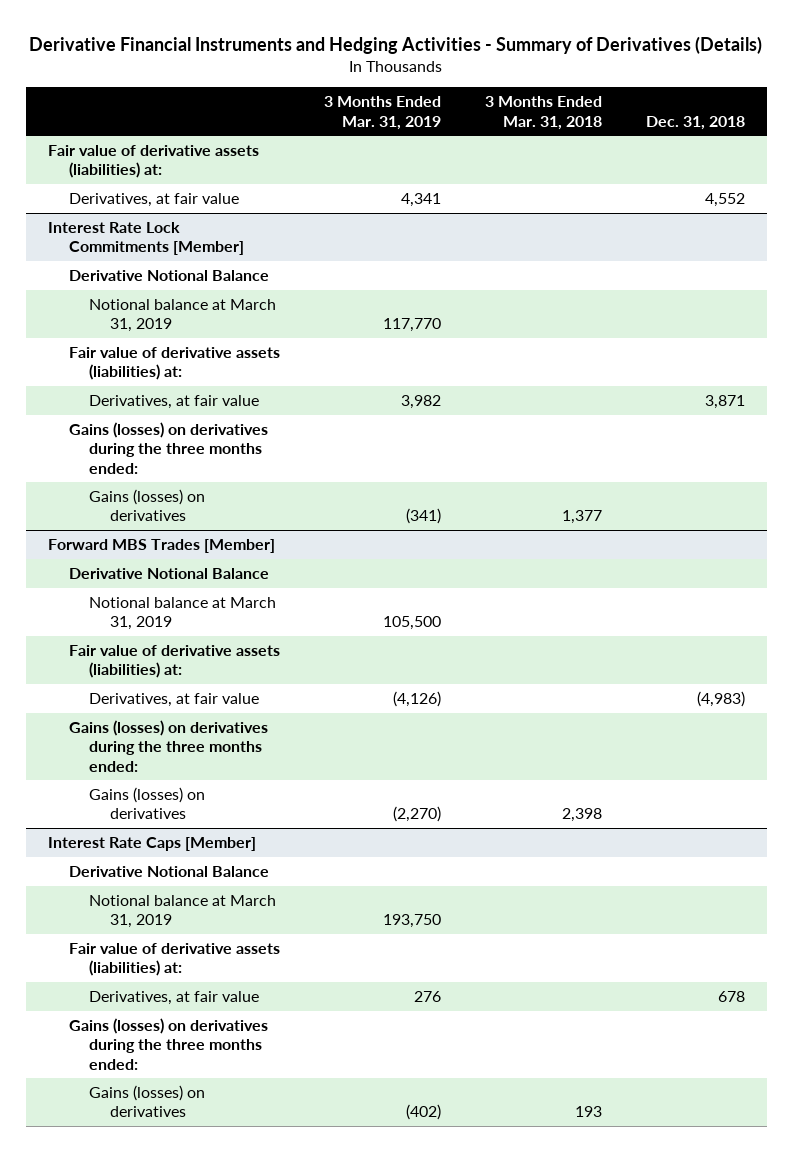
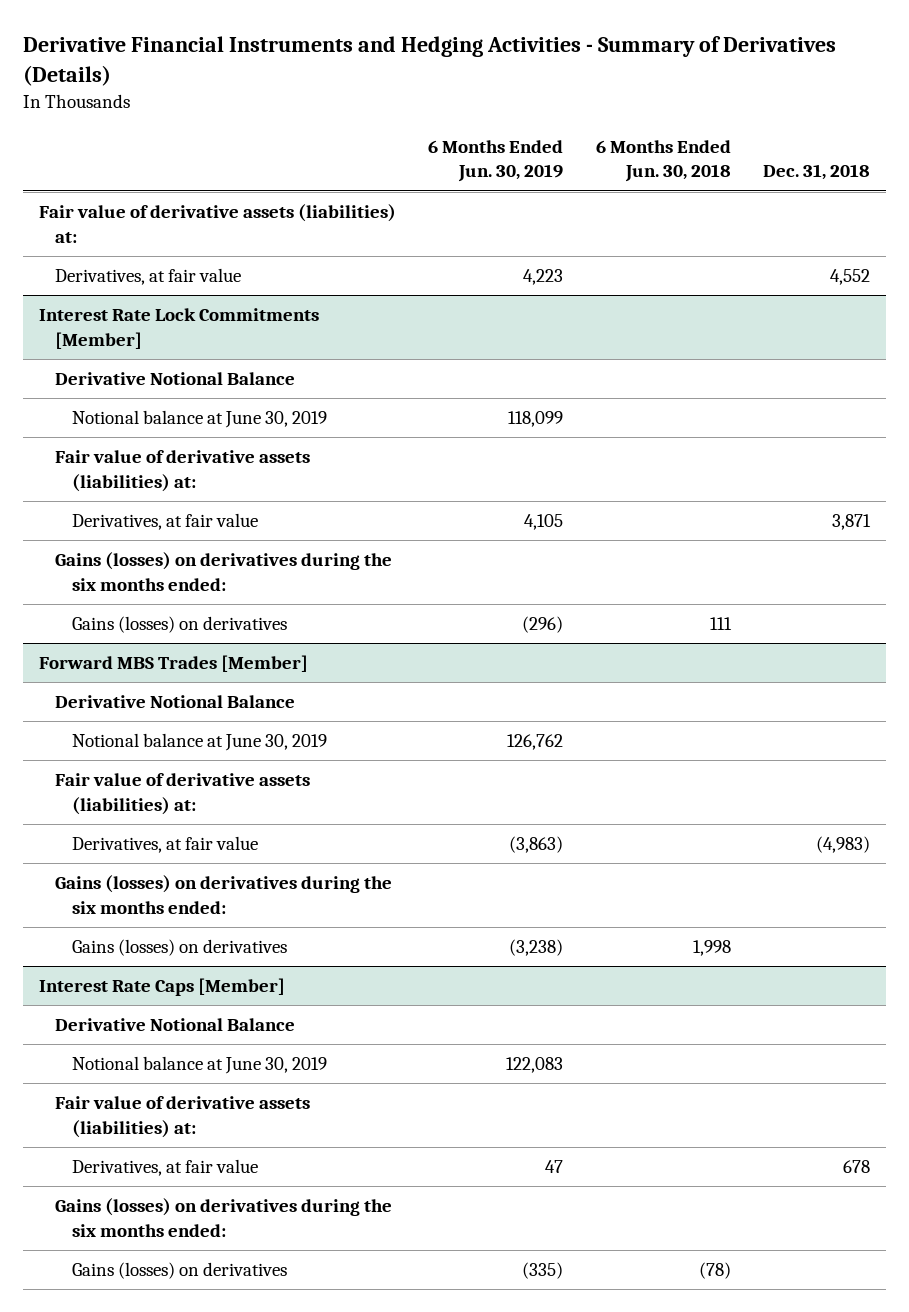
[323,96,441,130] 3 Months Ended Mar. 31, 2019 -> none
[484,96,602,130] 3 Months Ended Mar. 31, 2018 -> none
none -> [428,140,564,183] 6 Months Ended Jun. 30, 2019
none -> [595,140,731,183] 6 Months Ended Jun. 30, 2018
[89,298,277,333] Notional balance at March 31, 2019 -> [71,410,327,429] Notional balance at June 30, 2019
[68,421,268,474] Gains (losses) on derivatives during the three months ended: -> [55,552,393,591] Gains (losses) on derivatives during the six months ended:
[89,596,277,631] Notional balance at March 31, 2019 -> [71,733,327,752] Notional balance at June 30, 2019
[68,719,268,772] Gains (losses) on derivatives during the three months ended: -> [55,875,393,914] Gains (losses) on derivatives during the six months ended:
[89,894,277,929] Notional balance at March 31, 2019 -> [71,1056,327,1075] Notional balance at June 30, 2019
[68,1017,268,1070] Gains (losses) on derivatives during the three months ended: -> [55,1198,393,1237] Gains (losses) on derivatives during the six months ended:

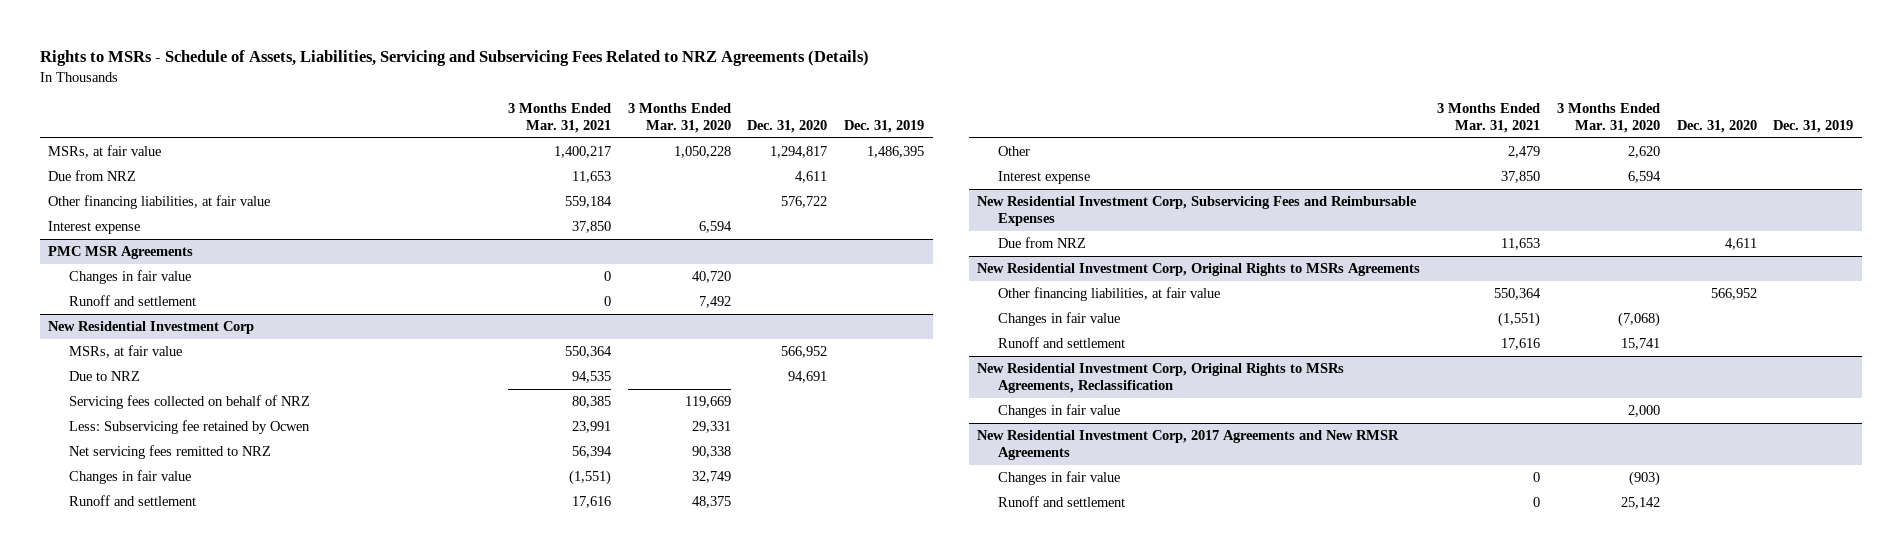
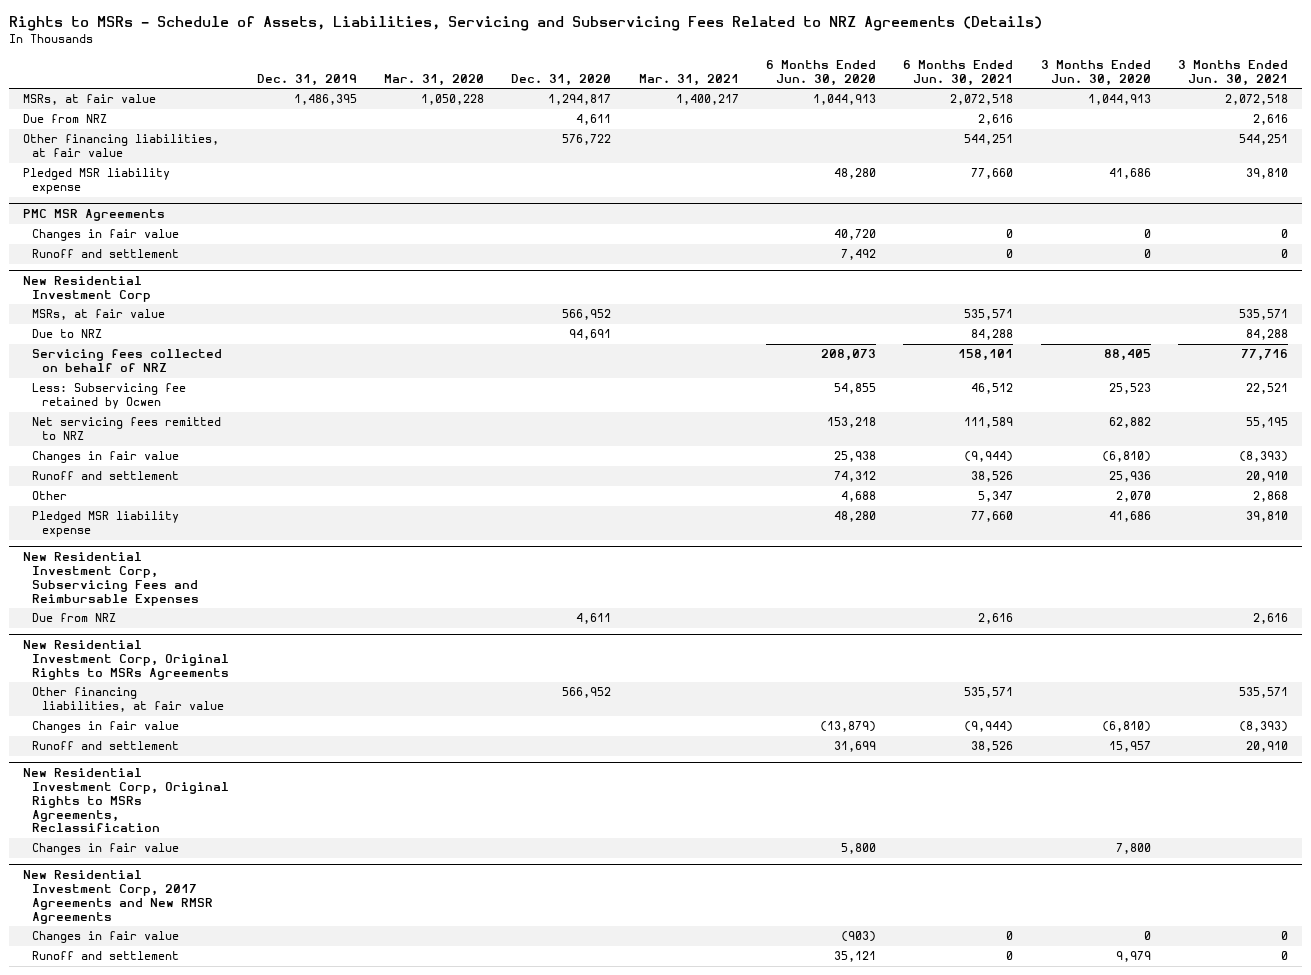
[507,103,611,134] 3 Months Ended Mar. 31, 2021 -> none
[627,103,731,134] 3 Months Ended Mar. 31, 2020 -> none
none -> [383,73,484,86] Mar. 31, 2020
none -> [638,73,739,86] Mar. 31, 2021
none -> [765,59,876,86] 6 Months Ended Jun. 30, 2020
none -> [903,59,1014,86] 6 Months Ended Jun. 30, 2021
none -> [1040,59,1151,86] 3 Months Ended Jun. 30, 2020
none -> [1177,59,1288,86] 3 Months Ended Jun. 30, 2021
[48,220,141,234] Interest expense -> [23,168,171,195] Pledged MSR liability expense
[997,170,1090,184] Interest expense -> [32,511,180,538] Pledged MSR liability expense

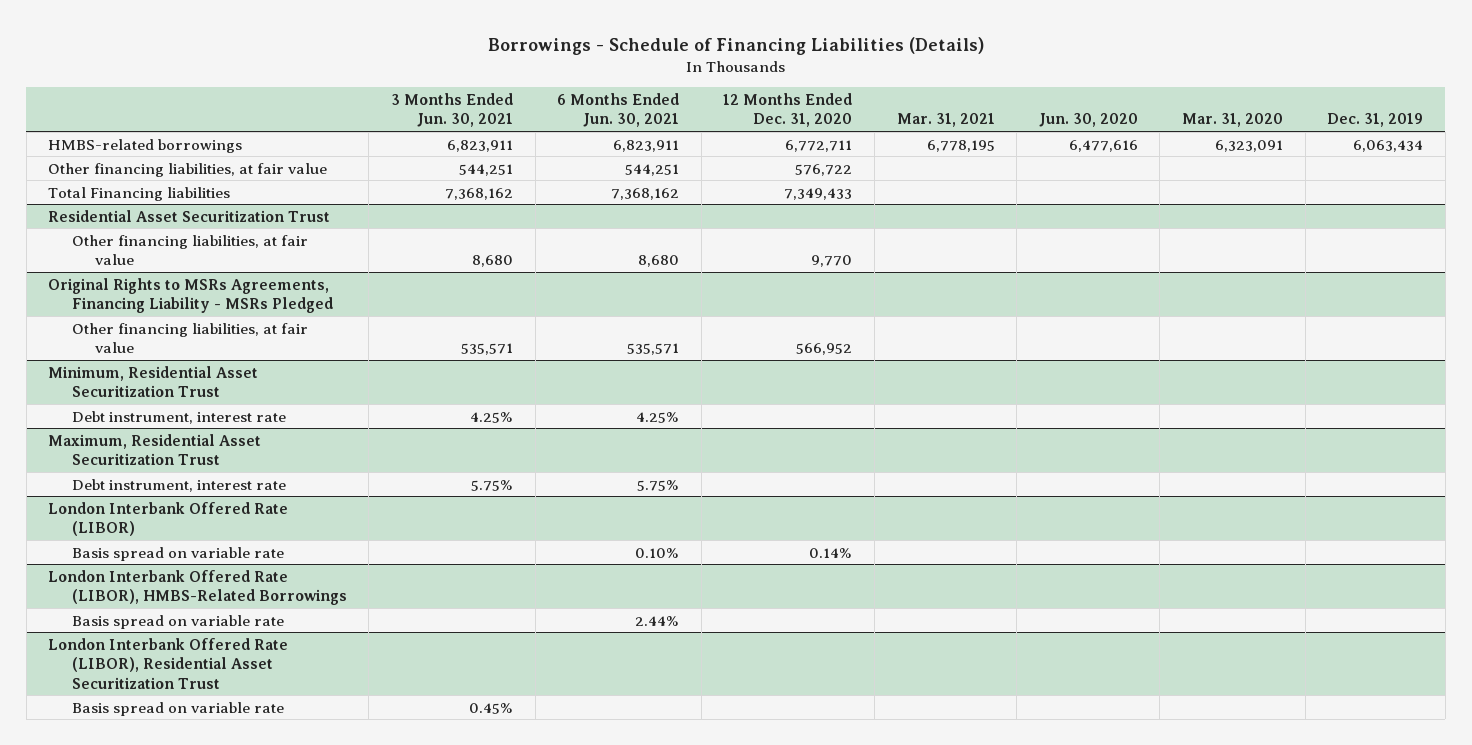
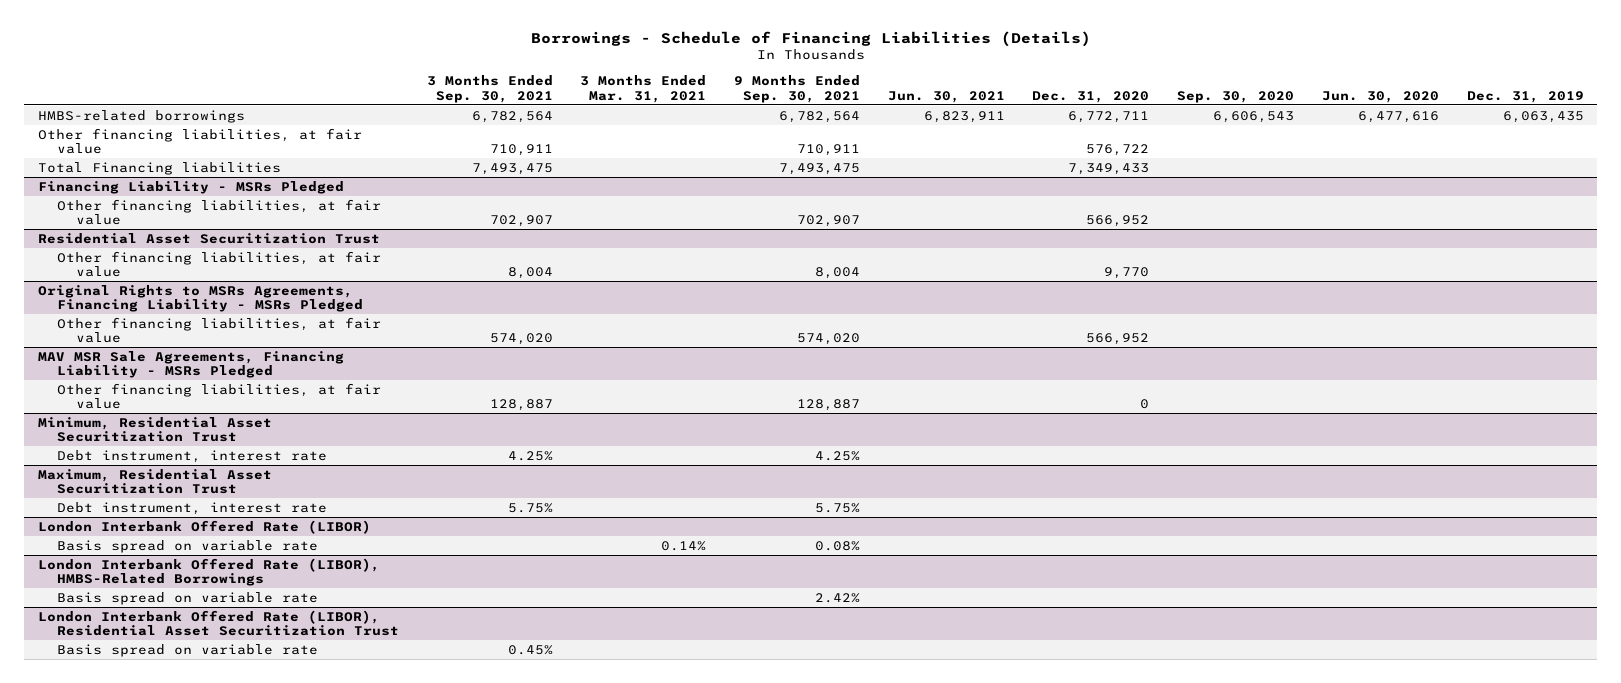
[391,92,514,128] 3 Months Ended Jun. 30, 2021 -> none
[557,92,680,128] 6 Months Ended Jun. 30, 2021 -> none
[723,92,853,128] 12 Months Ended Dec. 31, 2020 -> none
[896,113,995,128] Mar. 31, 2021 -> none
[1181,113,1283,128] Mar. 31, 2020 -> none
none -> [426,75,553,103] 3 Months Ended Sep. 30, 2021
none -> [580,75,707,103] 3 Months Ended Mar. 31, 2021
none -> [734,75,861,103] 9 Months Ended Sep. 30, 2021
none -> [887,90,1005,103] Jun. 30, 2021
none -> [1032,90,1150,103] Dec. 31, 2020
none -> [1177,90,1295,103] Sep. 30, 2020
[1353,139,1424,152] 6,063,434 -> [1502,110,1584,123] 6,063,435
none -> [37,180,344,194] Financing Liability - MSRs Pledged
none -> [56,198,381,225] Other financing liabilities, at fair value
none -> [37,350,344,378] MAV MSR Sale Agreements, Financing Liability - MSRs Pledged
none -> [56,382,381,409] Other financing liabilities, at fair value

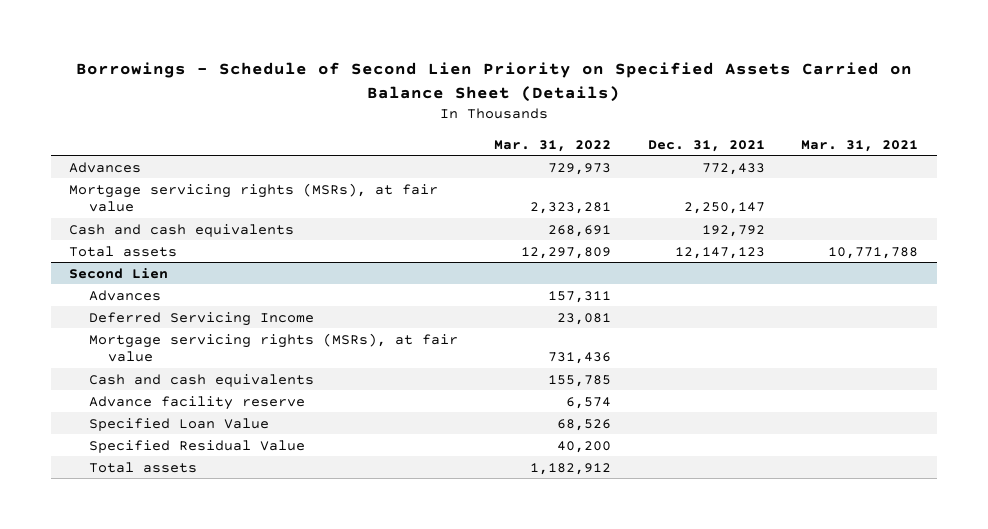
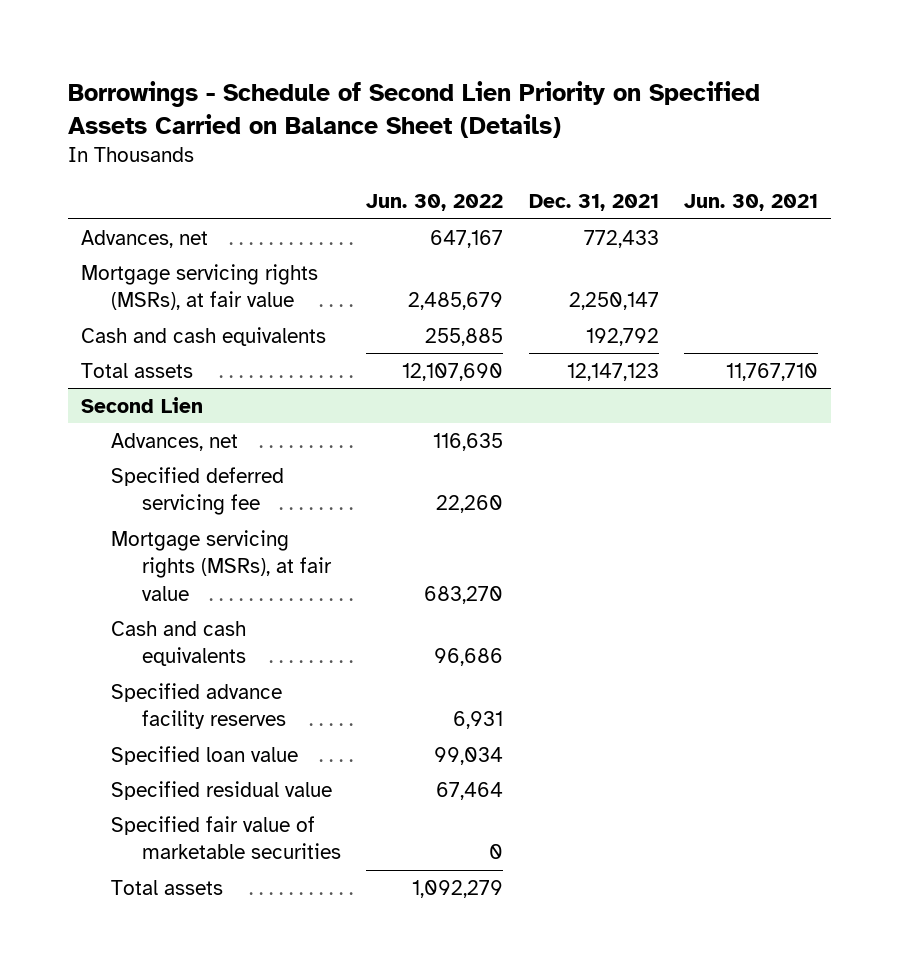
[494,139,612,152] Mar. 31, 2022 -> none
[801,139,919,152] Mar. 31, 2021 -> none
none -> [366,194,504,212] Jun. 30, 2022
none -> [684,194,819,212] Jun. 30, 2021
[69,161,142,173] Advances -> [80,229,208,248] Advances, net
[88,289,161,301] Advances -> [111,432,239,451] Advances, net
[88,311,314,326] Deferred Servicing Income -> [111,466,285,516] Specified deferred servicing fee
[88,395,305,410] Advance facility reserve -> [111,682,286,730] Specified advance facility reserves
[88,417,269,431] Specified Loan Value -> [111,745,299,765] Specified loan value
[88,439,305,453] Specified Residual Value -> [111,780,333,800] Specified residual value
none -> [111,815,341,860] Specified fair value of marketable securities

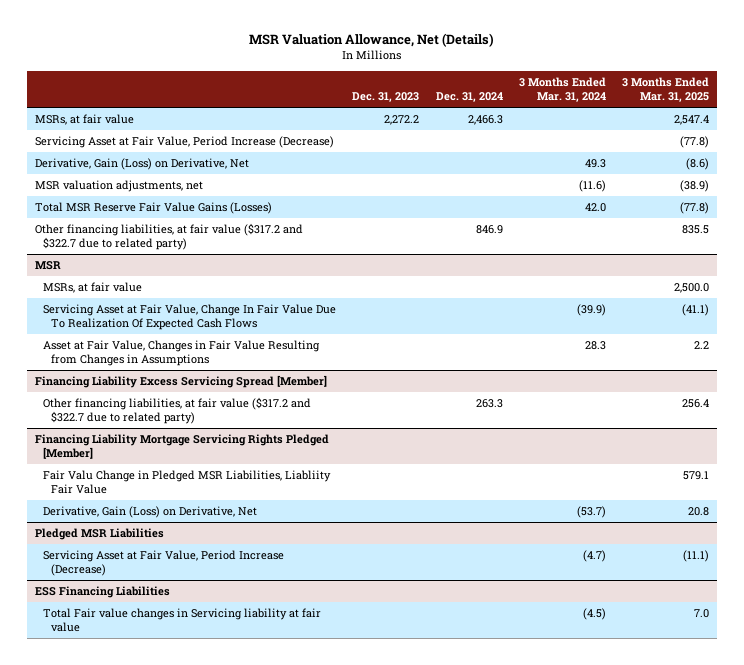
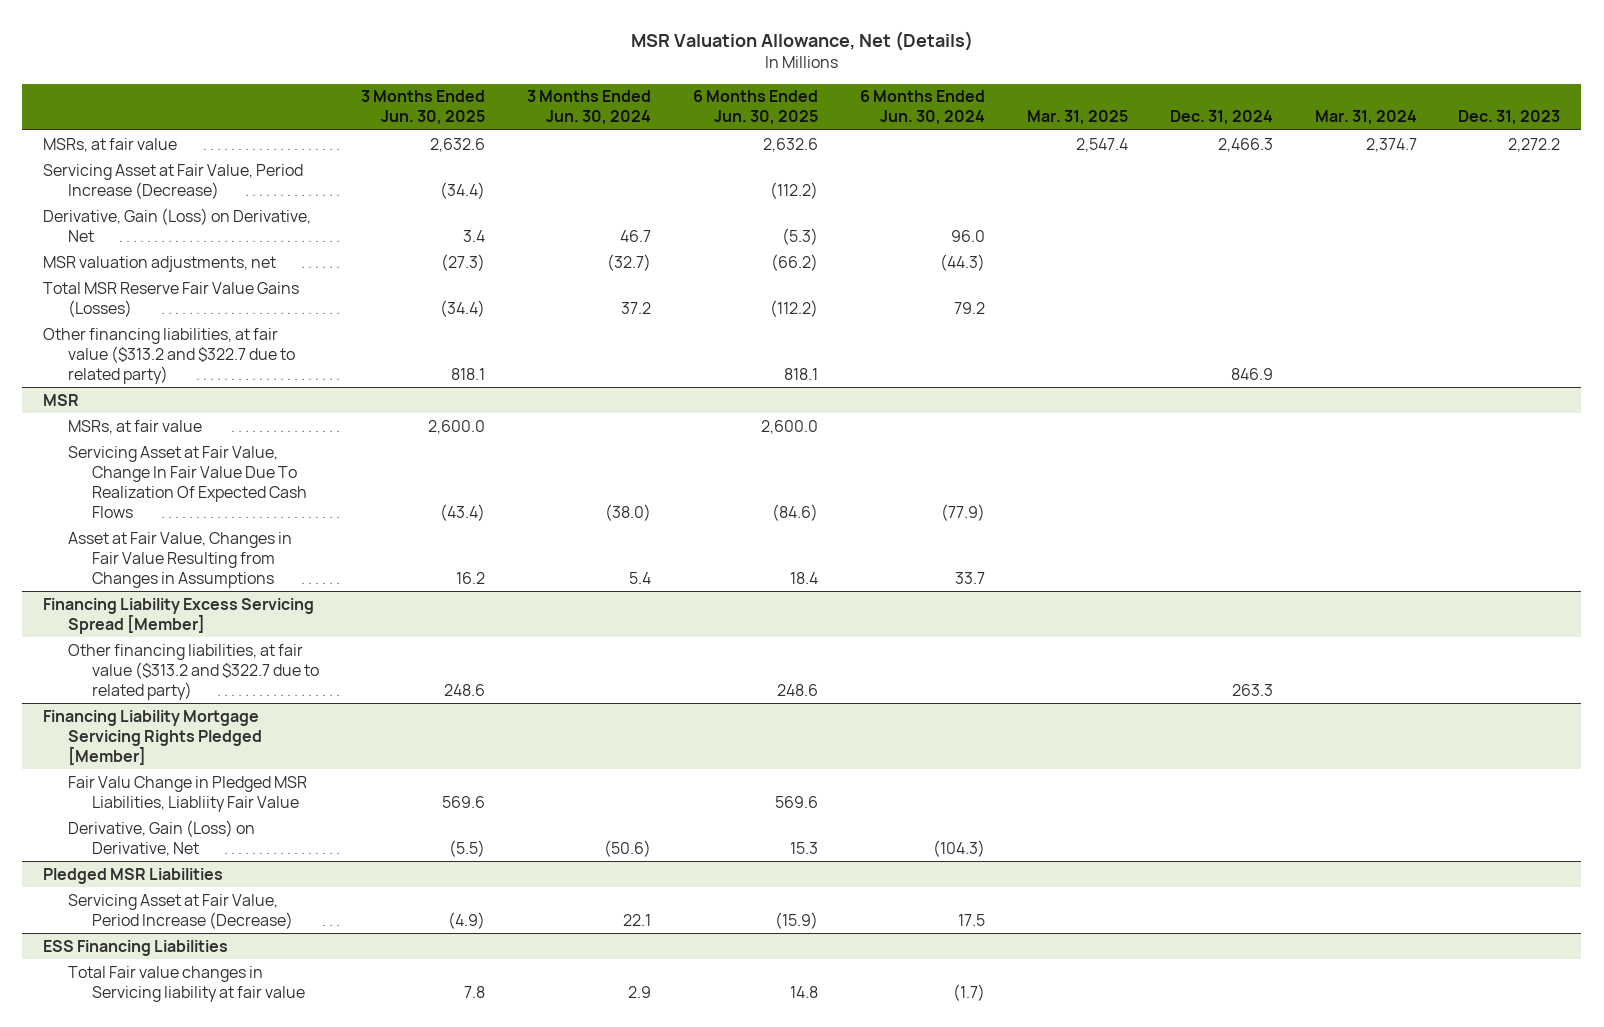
[518,76,606,103] 3 Months Ended Mar. 31, 2024 -> none
[622,76,710,103] 3 Months Ended Mar. 31, 2025 -> none
none -> [361,90,486,126] 3 Months Ended Jun. 30, 2025
none -> [527,90,652,126] 3 Months Ended Jun. 30, 2024
none -> [693,90,819,126] 6 Months Ended Jun. 30, 2025
none -> [859,90,985,126] 6 Months Ended Jun. 30, 2024
none -> [1026,110,1128,126] Mar. 31, 2025
none -> [1314,110,1417,126] Mar. 31, 2024
[34,223,303,251] Other financing liabilities, at fair value ($317.2 and $322.7 due to related party) -> [43,327,295,384] Other financing liabilities, at fair value ($313.2 and $322.7 due to related party)
[42,397,311,425] Other financing liabilities, at fair value ($317.2 and $322.7 due to related party) -> [67,643,320,700] Other financing liabilities, at fair value ($313.2 and $322.7 due to related party)

